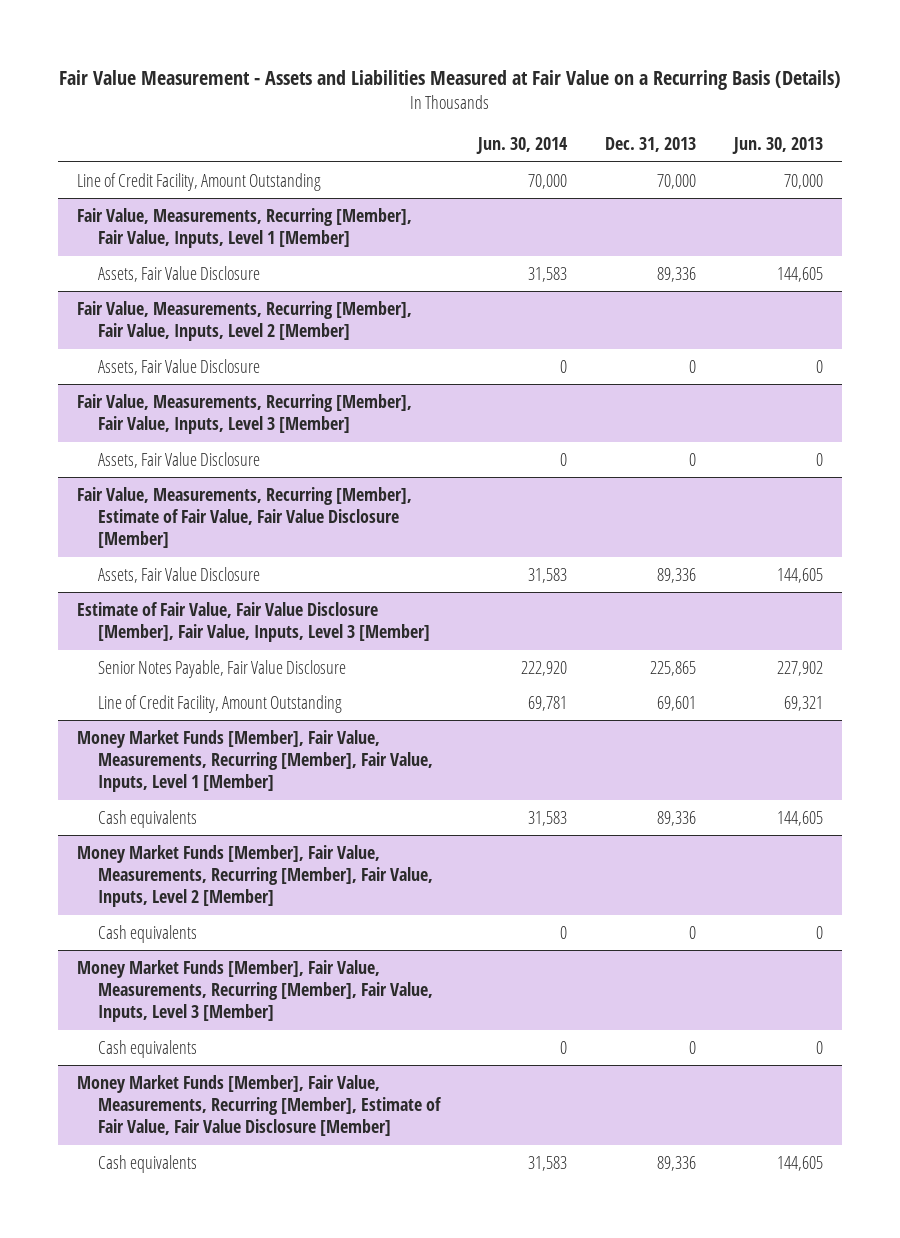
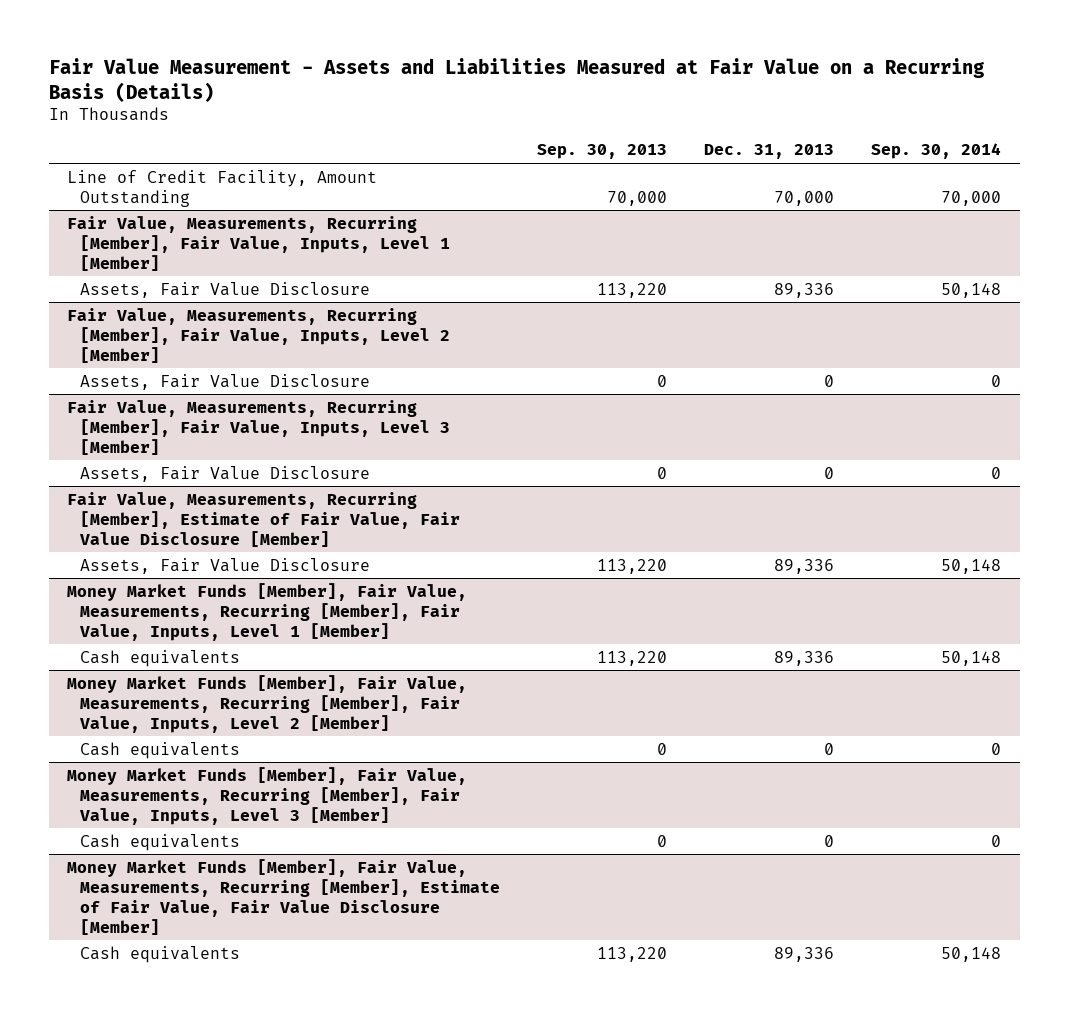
[475,137,568,155] Jun. 30, 2014 -> none
[731,137,823,155] Jun. 30, 2013 -> none
none -> [536,144,667,160] Sep. 30, 2013
none -> [870,143,1001,160] Sep. 30, 2014
[77,601,430,642] Estimate of Fair Value, Fair Value Disclosure [Member], Fair Value, Inputs, Level 3 [Member] -> none
[97,659,346,678] Senior Notes Payable, Fair Value Disclosure -> none
[97,694,342,713] Line of Credit Facility, Amount Outstanding -> none

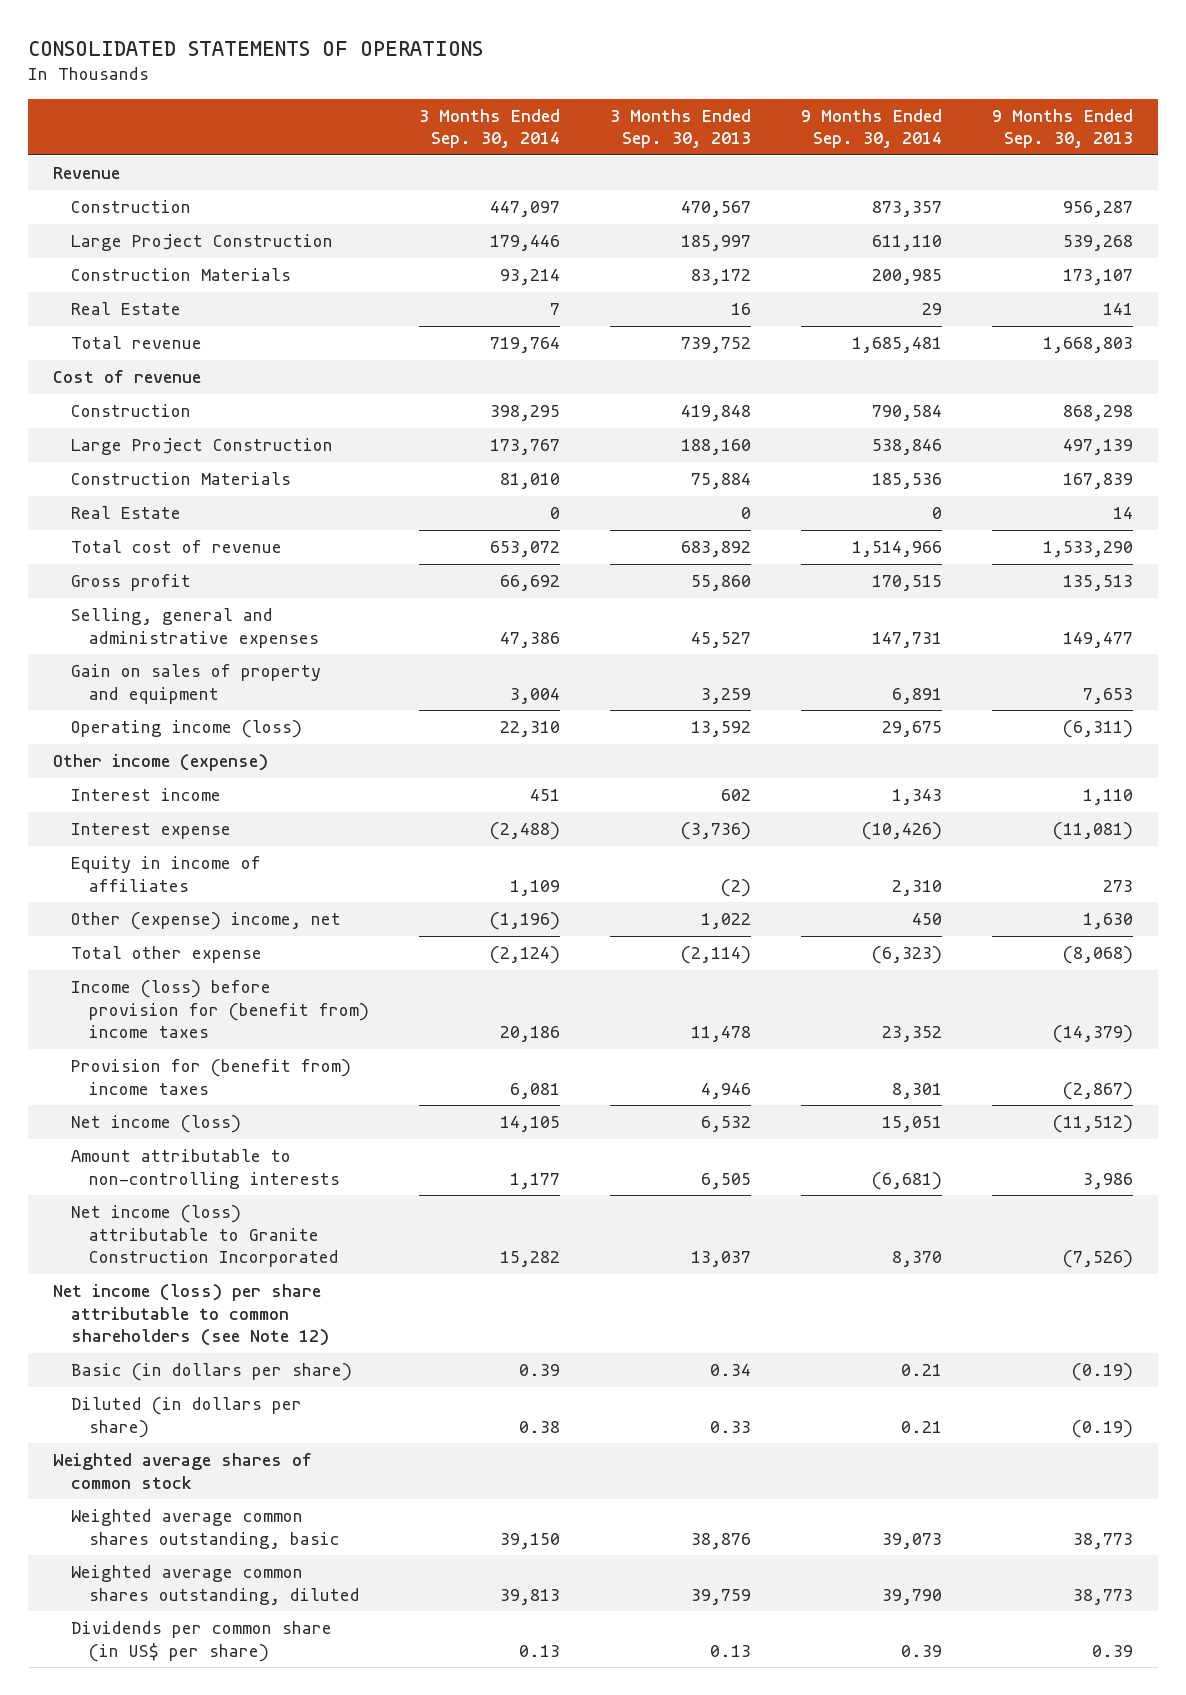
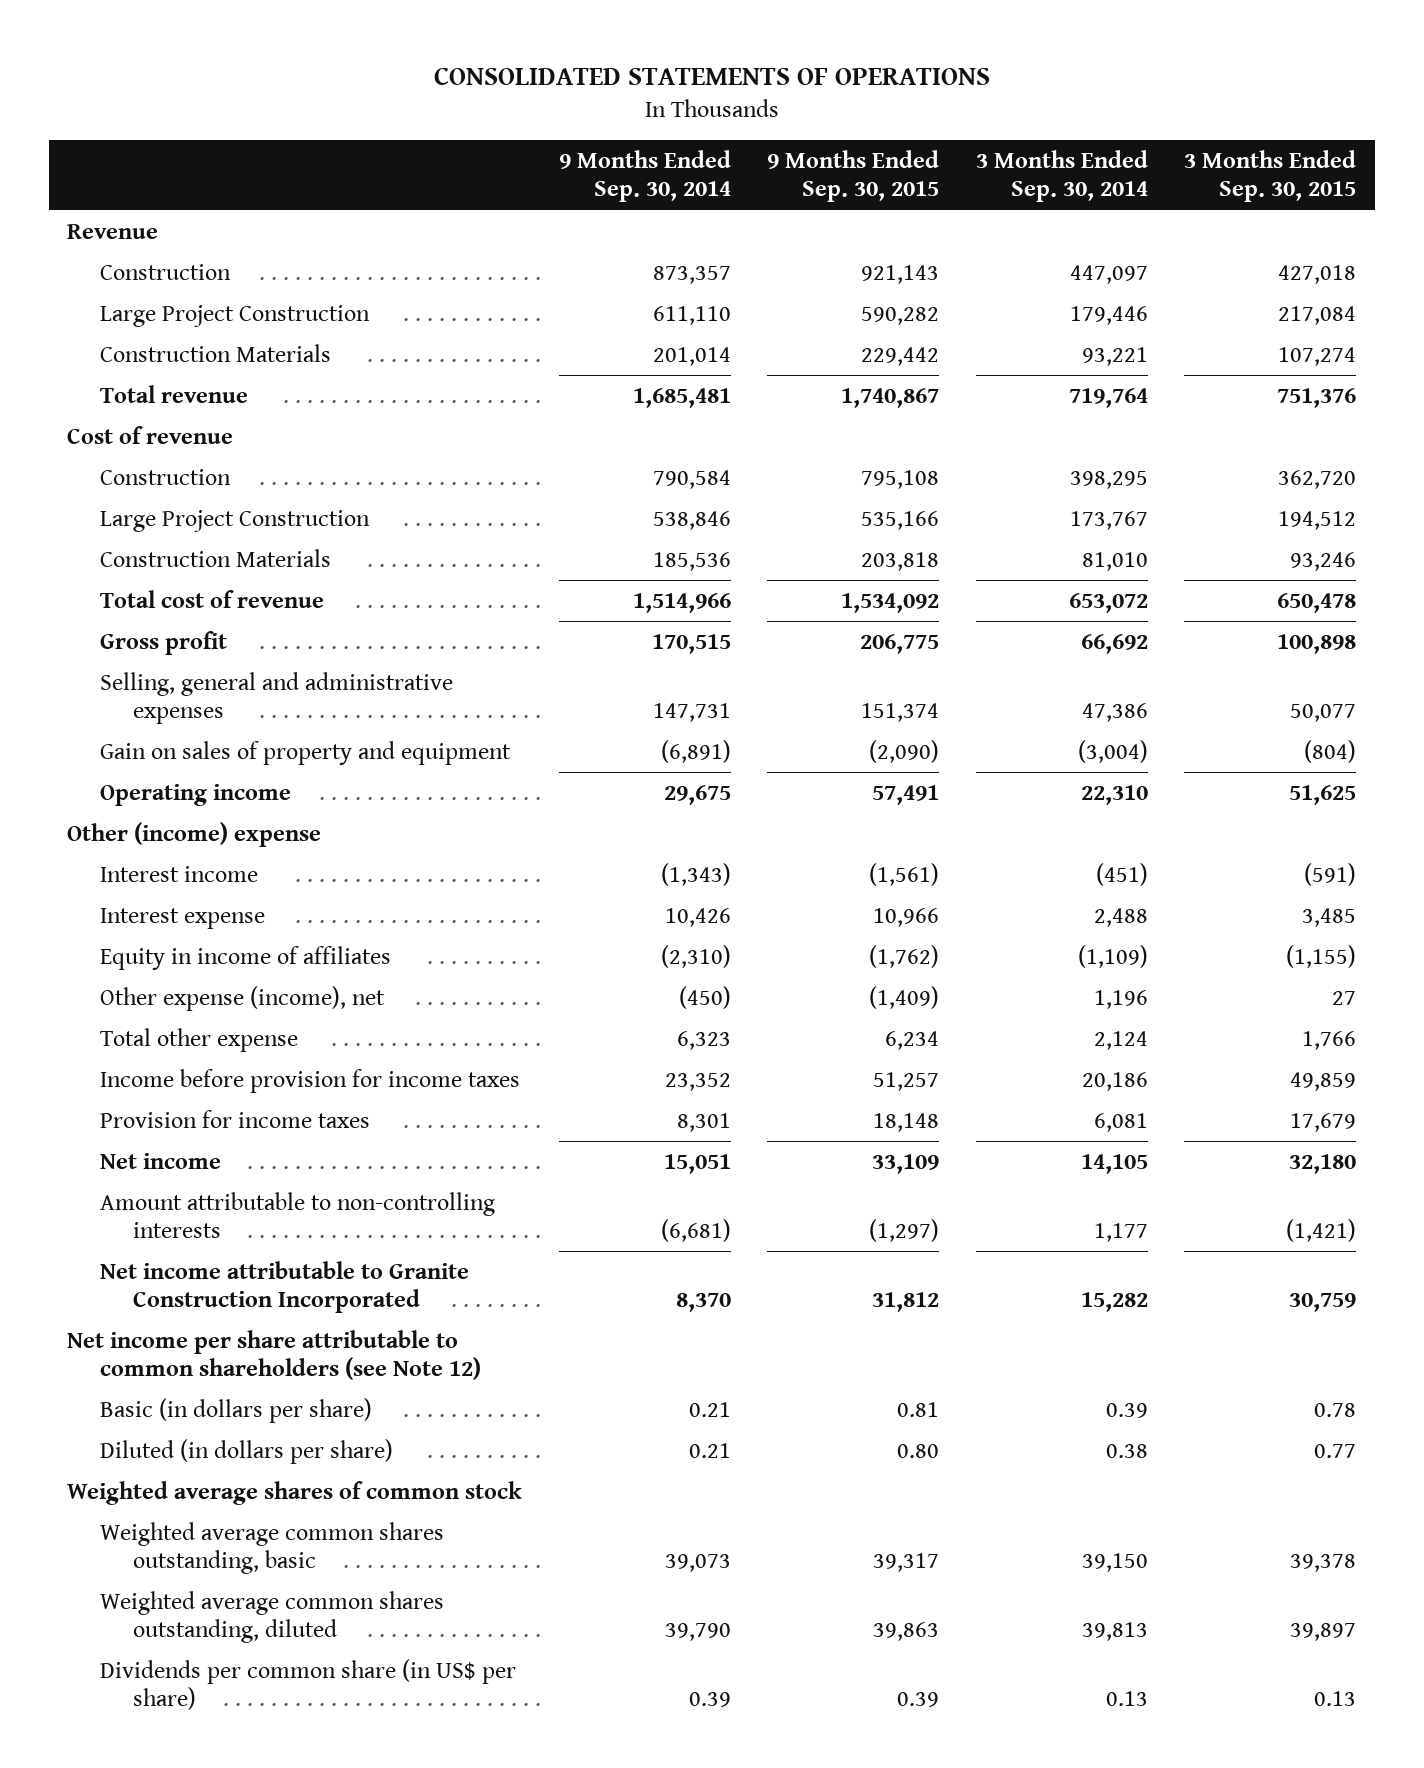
[610,108,752,149] 3 Months Ended Sep. 30, 2013 -> none
[992,108,1134,149] 9 Months Ended Sep. 30, 2013 -> none
none -> [767,150,940,203] 9 Months Ended Sep. 30, 2015
none -> [1184,150,1357,203] 3 Months Ended Sep. 30, 2015
[71,302,182,316] Real Estate -> none
[500,269,561,286] 93,214 -> [1081,346,1148,366] 93,221
[872,269,943,286] 200,985 -> [652,346,731,366] 201,014
[71,506,182,520] Real Estate -> none
[510,687,561,704] 3,004 -> [1077,739,1148,763] (3,004)
[892,687,943,704] 6,891 -> [660,739,731,763] (6,891)
[71,720,303,739] Operating income (loss) -> [100,783,292,806] Operating income
[52,754,268,772] Other income (expense) -> [67,821,322,847] Other (income) expense
[530,789,561,802] 451 -> [1095,862,1148,886] (451)
[892,789,943,806] 1,343 -> [660,862,731,886] (1,343)
[490,822,561,841] (2,488) -> [1093,907,1148,927] 2,488
[862,822,943,841] (10,426) -> [664,907,731,927] 10,426
[510,879,561,896] 1,109 -> [1077,944,1148,968] (1,109)
[892,879,943,896] 2,310 -> [660,944,731,968] (2,310)
[71,912,342,931] Other (expense) income, net -> [100,985,386,1011] Other expense (income), net
[490,912,561,931] (1,196) -> [1093,989,1148,1009] 1,196
[912,913,943,926] 450 -> [678,985,731,1009] (450)
[490,946,561,965] (2,124) -> [1093,1030,1148,1050] 2,124
[872,946,943,965] (6,323) -> [676,1030,731,1050] 6,323
[71,980,370,1039] Income (loss) before provision for (benefit from) income taxes -> [100,1068,521,1093] Income before provision for income taxes
[71,1059,352,1095] Provision for (benefit from) income taxes -> [100,1109,371,1128] Provision for income taxes
[71,1115,242,1134] Net income (loss) -> [100,1152,222,1169] Net income
[71,1205,340,1268] Net income (loss) attributable to Granite Construction Incorporated -> [100,1260,470,1314] Net income attributable to Granite Construction Incorporated
[52,1284,330,1347] Net income (loss) per share attributable to common shareholders (see Note 12) -> [67,1329,482,1381] Net income per share attributable to common shareholders (see Note 12)

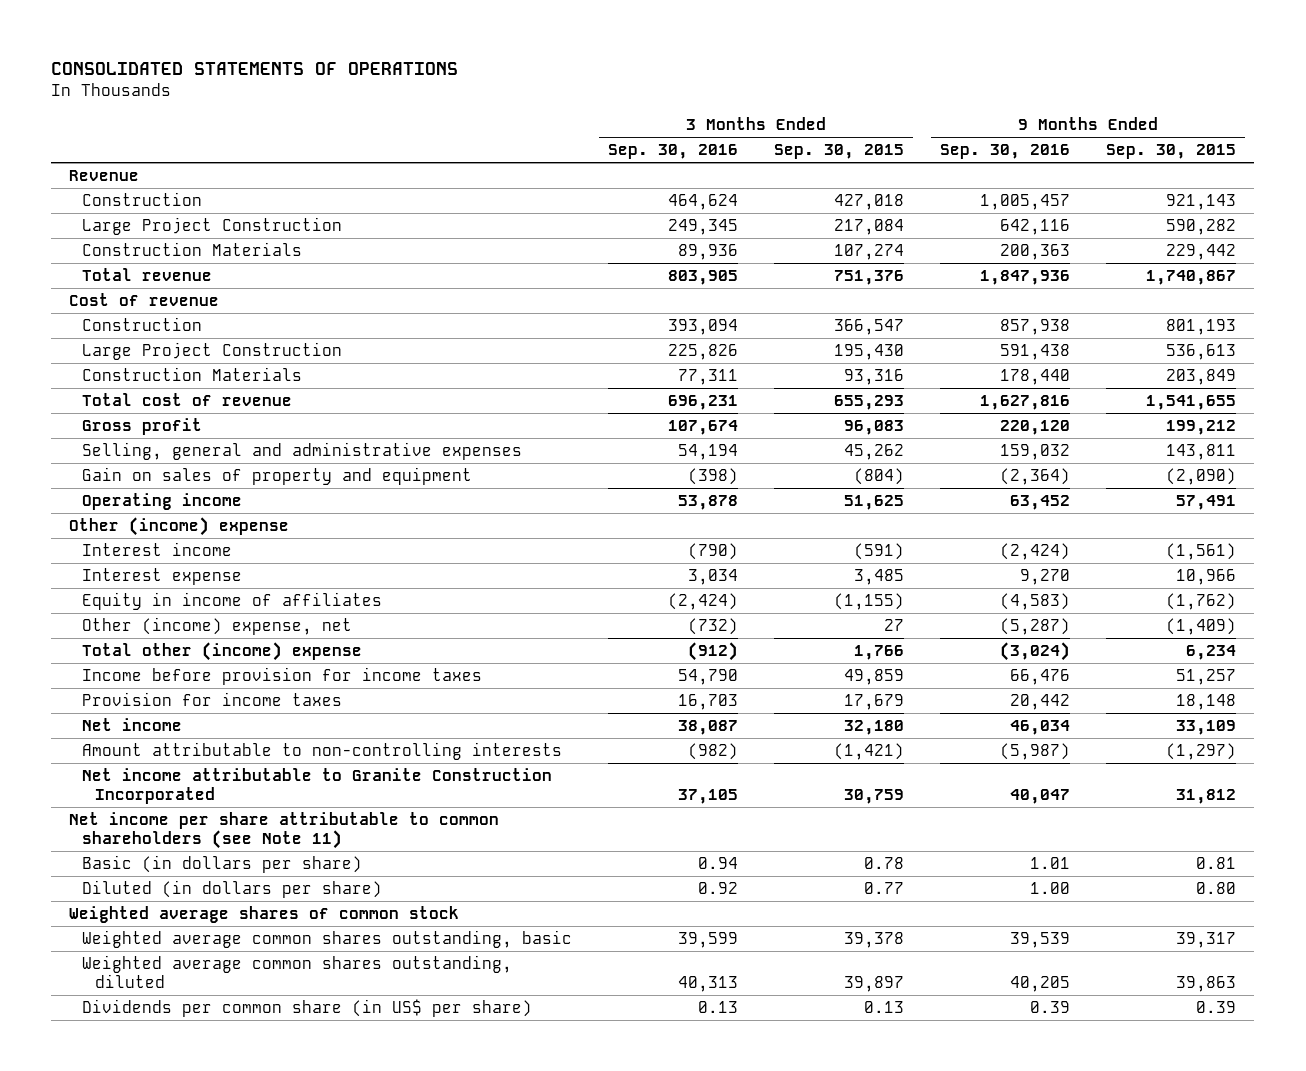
[558,150,731,203] 9 Months Ended Sep. 30, 2014 -> none
[975,150,1148,203] 3 Months Ended Sep. 30, 2014 -> none
none -> [608,144,739,160] Sep. 30, 2016
none -> [940,144,1071,160] Sep. 30, 2016
[861,469,940,489] 795,108 -> [1166,319,1237,336] 801,193
[1278,469,1357,489] 362,720 -> [834,319,905,336] 366,547
[861,510,940,530] 535,166 -> [1166,344,1237,361] 536,613
[1278,510,1357,530] 194,512 -> [834,344,905,361] 195,430
[861,551,940,571] 203,818 -> [1166,369,1237,386] 203,849
[1290,551,1357,571] 93,246 -> [844,369,905,386] 93,316
[841,592,940,613] 1,534,092 -> [1146,395,1237,411] 1,541,655
[1277,592,1357,613] 650,478 -> [834,395,905,411] 655,293
[860,633,940,654] 206,775 -> [1166,420,1237,436] 199,212
[1277,633,1357,654] 100,898 -> [844,420,905,436] 96,083
[861,703,940,723] 151,374 -> [1166,444,1237,461] 143,811
[1290,704,1357,723] 50,077 -> [844,444,905,461] 45,262
[100,985,386,1011] Other expense (income), net -> [82,617,353,636] Other (income) expense, net
[100,1027,299,1052] Total other expense -> [82,642,363,662] Total other (income) expense
[67,1329,482,1381] Net income per share attributable to common shareholders (see Note 12) -> [69,812,500,850] Net income per share attributable to common shareholders (see Note 11)

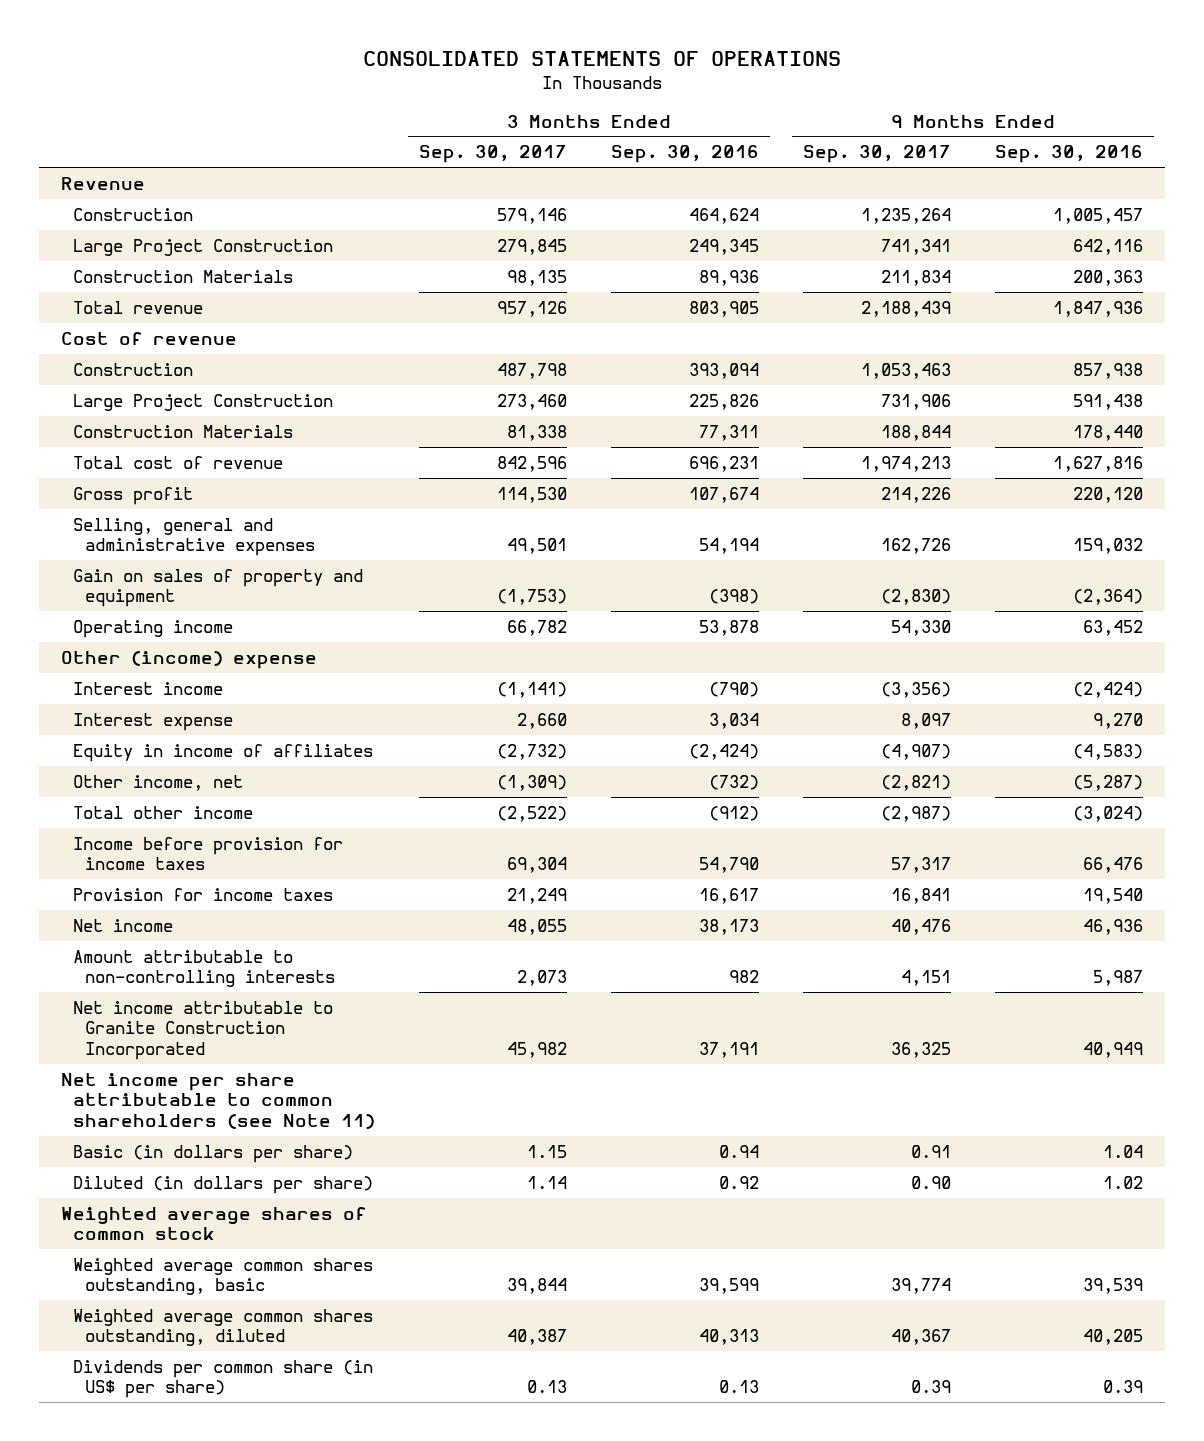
[774,144,905,160] Sep. 30, 2015 -> none
[1106,144,1237,160] Sep. 30, 2015 -> none
none -> [419,145,568,164] Sep. 30, 2017
none -> [803,145,952,164] Sep. 30, 2017
[82,617,353,636] Other (income) expense, net -> [73,774,244,791] Other income, net
[82,642,363,662] Total other (income) expense -> [73,805,254,819] Total other income
[678,694,739,711] 16,703 -> [699,887,760,904] 16,617
[1010,694,1071,711] 20,442 -> [1083,887,1144,904] 19,540
[678,720,739,736] 38,087 -> [699,918,760,935] 38,173
[1010,720,1071,736] 46,034 -> [1083,918,1144,935] 46,936
[688,743,739,761] (982) -> [729,970,760,984] 982
[1000,743,1071,761] (5,987) -> [1093,970,1144,987] 5,987
[678,789,739,805] 37,105 -> [699,1041,760,1058] 37,191
[1010,789,1071,805] 40,047 -> [1083,1041,1144,1058] 40,949
[1030,857,1071,870] 1.01 -> [1103,1144,1144,1158] 1.04
[1030,882,1071,895] 1.00 -> [1103,1175,1144,1189] 1.02

